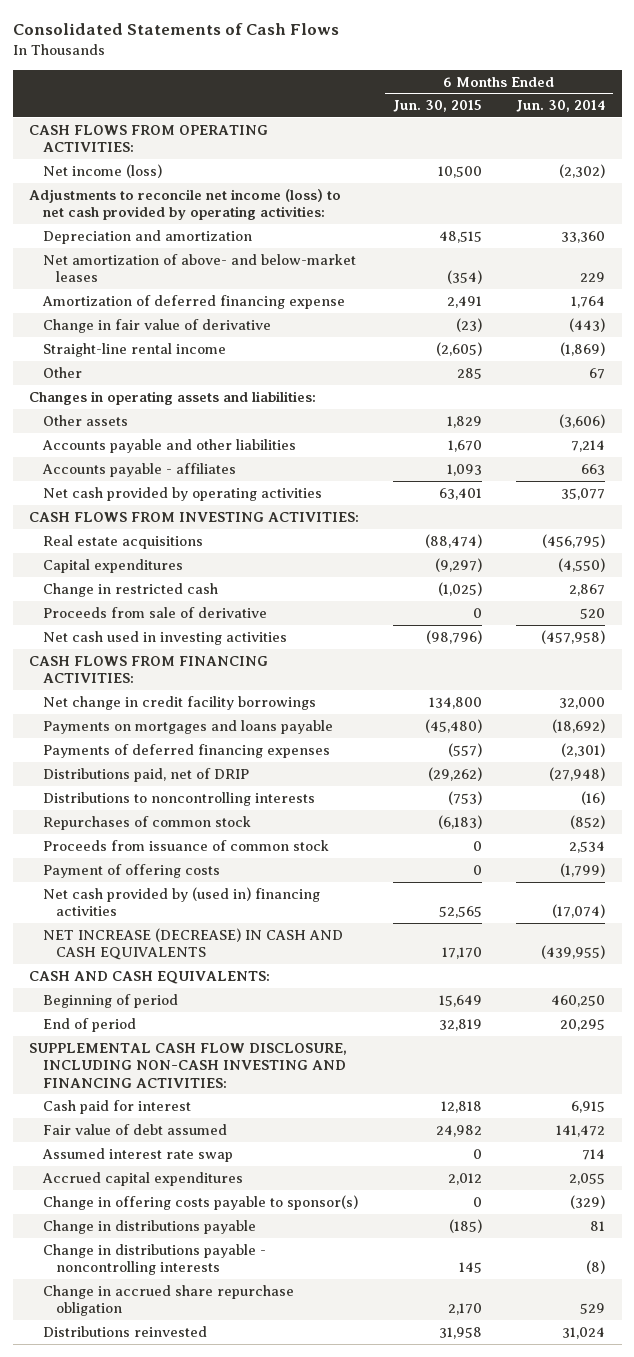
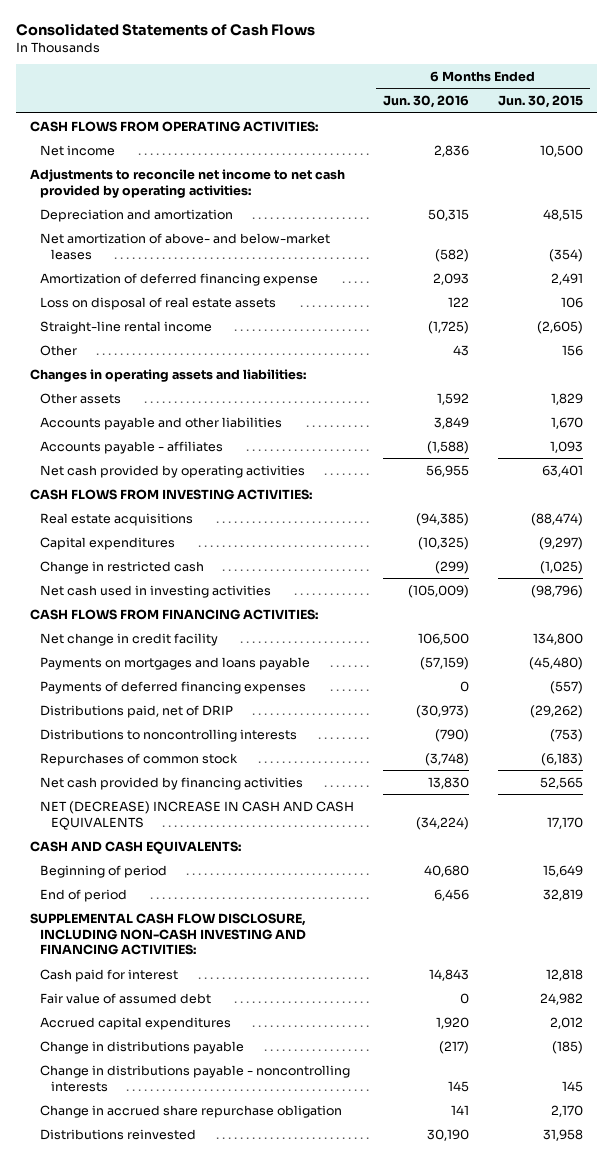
[515,100,605,113] Jun. 30, 2014 -> none
none -> [383,95,470,109] Jun. 30, 2016
[42,163,162,178] Net income (loss) -> [40,144,116,156] Net income
[29,188,342,221] Adjustments to reconcile net income (loss) to net cash provided by operating activities: -> [29,168,345,198] Adjustments to reconcile net income to net cash provided by operating activities:
[42,318,271,333] Change in fair value of derivative -> none
none -> [40,296,277,310] Loss on disposal of real estate assets
[457,367,483,379] 285 -> [561,344,583,356] 156
[42,606,267,618] Proceeds from sale of derivative -> none
[42,695,316,710] Net change in credit facility borrowings -> [40,632,219,646] Net change in credit facility
[42,839,329,851] Proceeds from issuance of common stock -> none
[42,863,220,878] Payment of offering costs -> none
[42,886,320,917] Net cash provided by (used in) financing activities -> [40,776,304,790] Net cash provided by financing activities
[42,927,343,961] NET INCREASE (DECREASE) IN CASH AND CASH EQUIVALENTS -> [40,800,355,830] NET (DECREASE) INCREASE IN CASH AND CASH EQUIVALENTS
[41,1147,233,1162] Assumed interest rate swap -> none
[42,1123,227,1135] Fair value of debt assumed -> [40,992,212,1004] Fair value of assumed debt
[42,1194,358,1210] Change in offering costs payable to sponsor(s) -> none

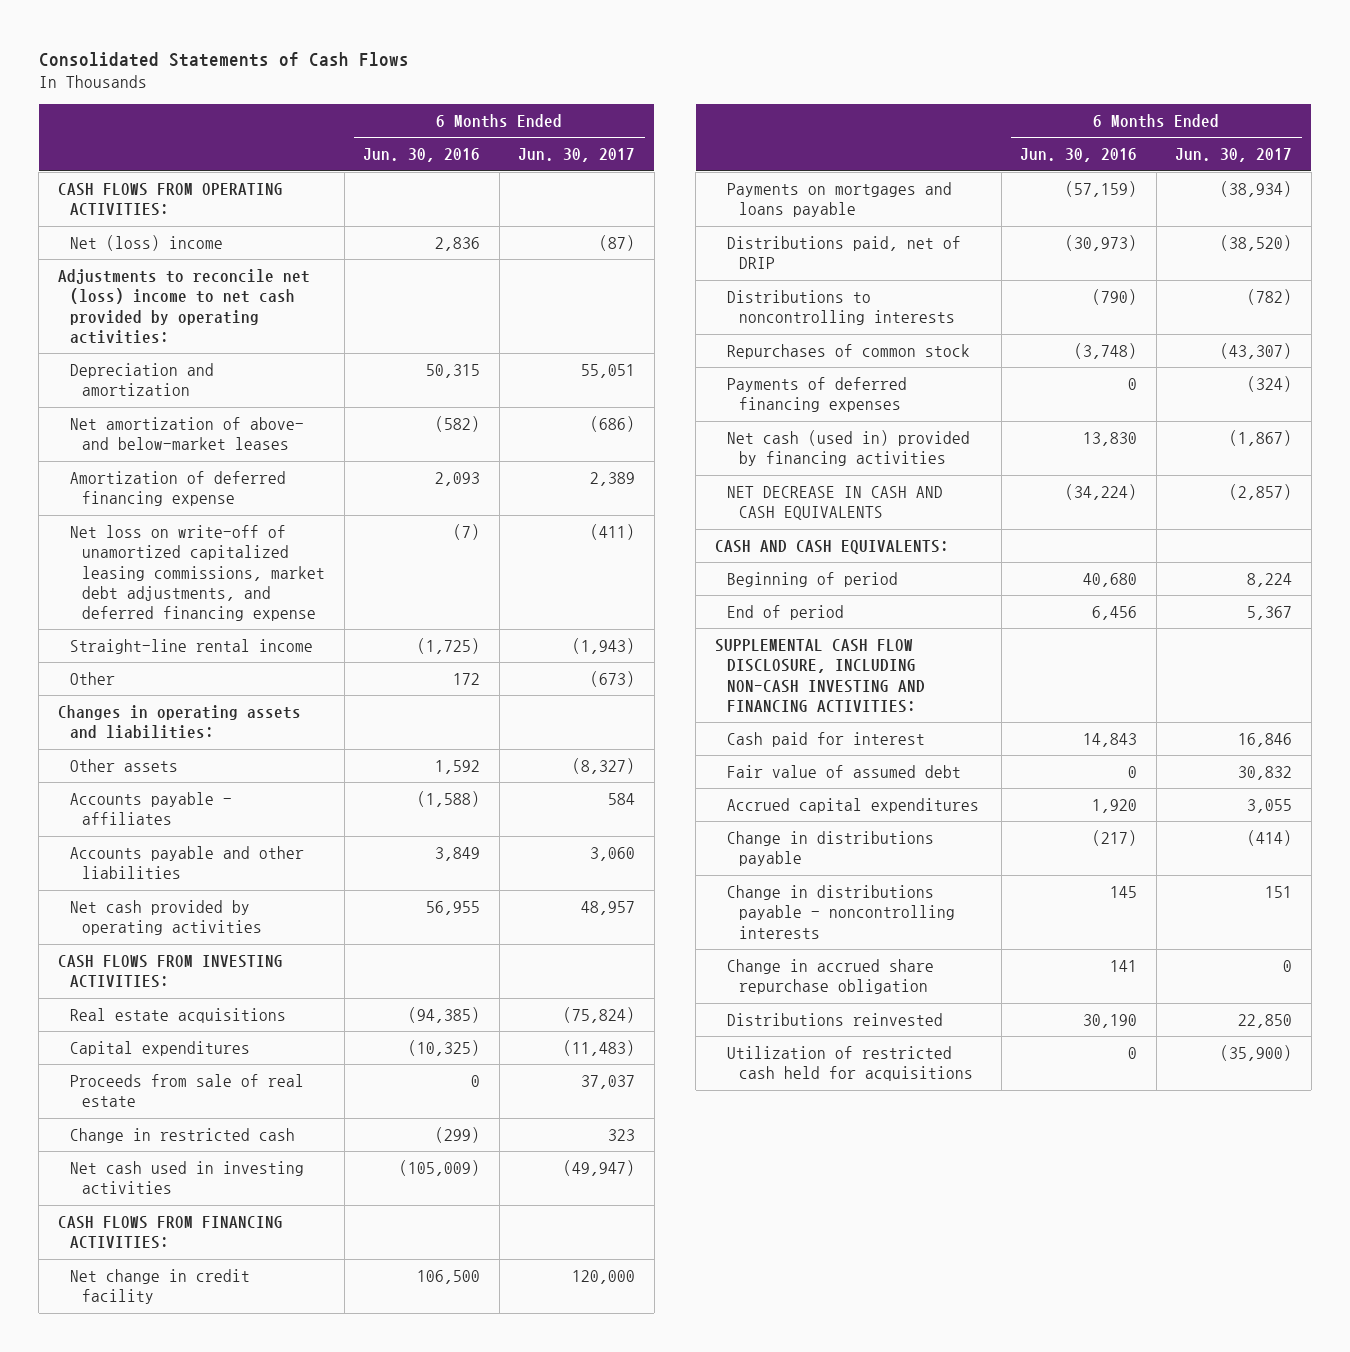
[497,95,583,109] Jun. 30, 2015 -> none
none -> [518,148,636,163] Jun. 30, 2017
[40,144,116,156] Net income -> [69,234,223,251] Net (loss) income
[29,168,345,198] Adjustments to reconcile net income to net cash provided by operating activities: -> [57,268,310,344] Adjustments to reconcile net (loss) income to net cash provided by operating activities:
[40,296,277,310] Loss on disposal of real estate assets -> none
none -> [69,524,325,622] Net loss on write-off of unamortized capitalized leasing commissions, market debt adjustments, and deferred financing expense
[453,344,470,356] 43 -> [453,672,481,685] 172
[40,416,283,430] Accounts payable and other liabilities -> [69,845,304,880] Accounts payable and other liabilities
none -> [69,1073,304,1108] Proceeds from sale of real estate
[40,680,307,694] Payments of deferred financing expenses -> [726,376,907,413] Payments of deferred financing expenses
[40,776,304,790] Net cash provided by financing activities -> [726,429,970,467] Net cash (used in) provided by financing activities
[40,800,355,830] NET (DECREASE) INCREASE IN CASH AND CASH EQUIVALENTS -> [726,485,943,521] NET DECREASE IN CASH AND CASH EQUIVALENTS
none -> [726,1045,973,1082] Utilization of restricted cash held for acquisitions

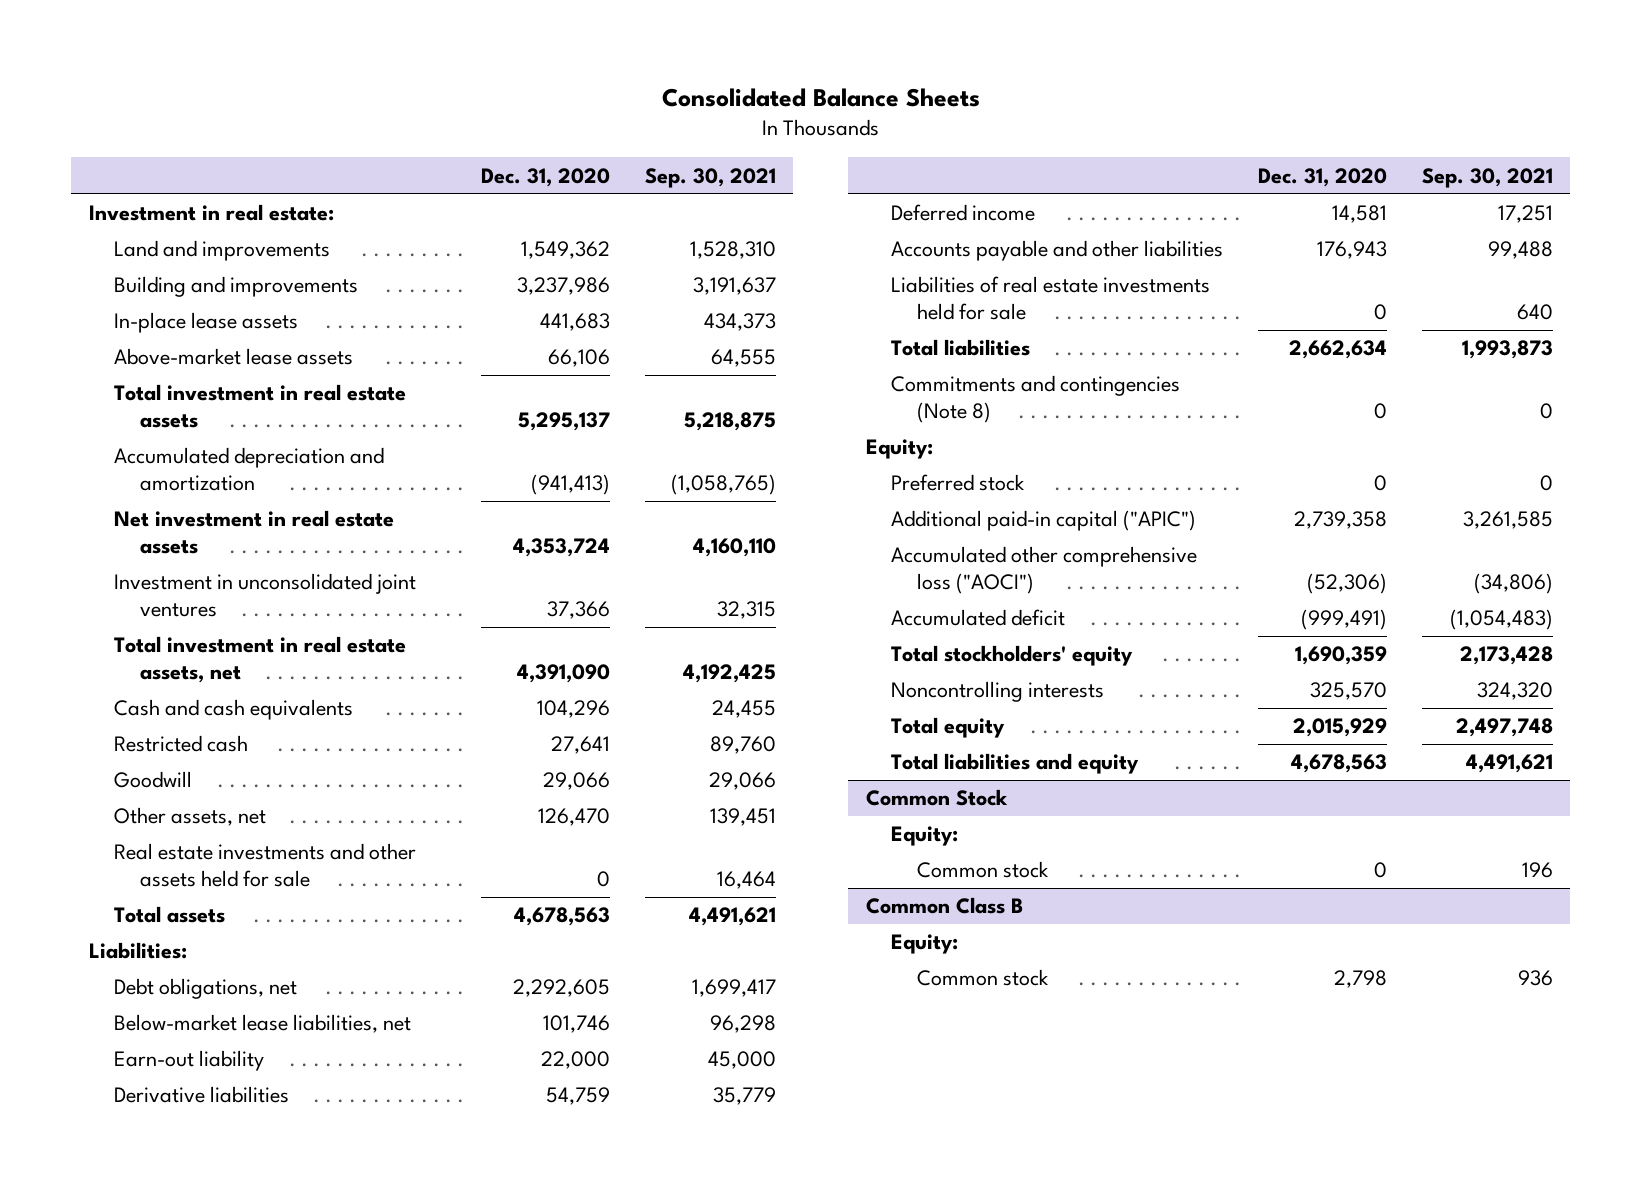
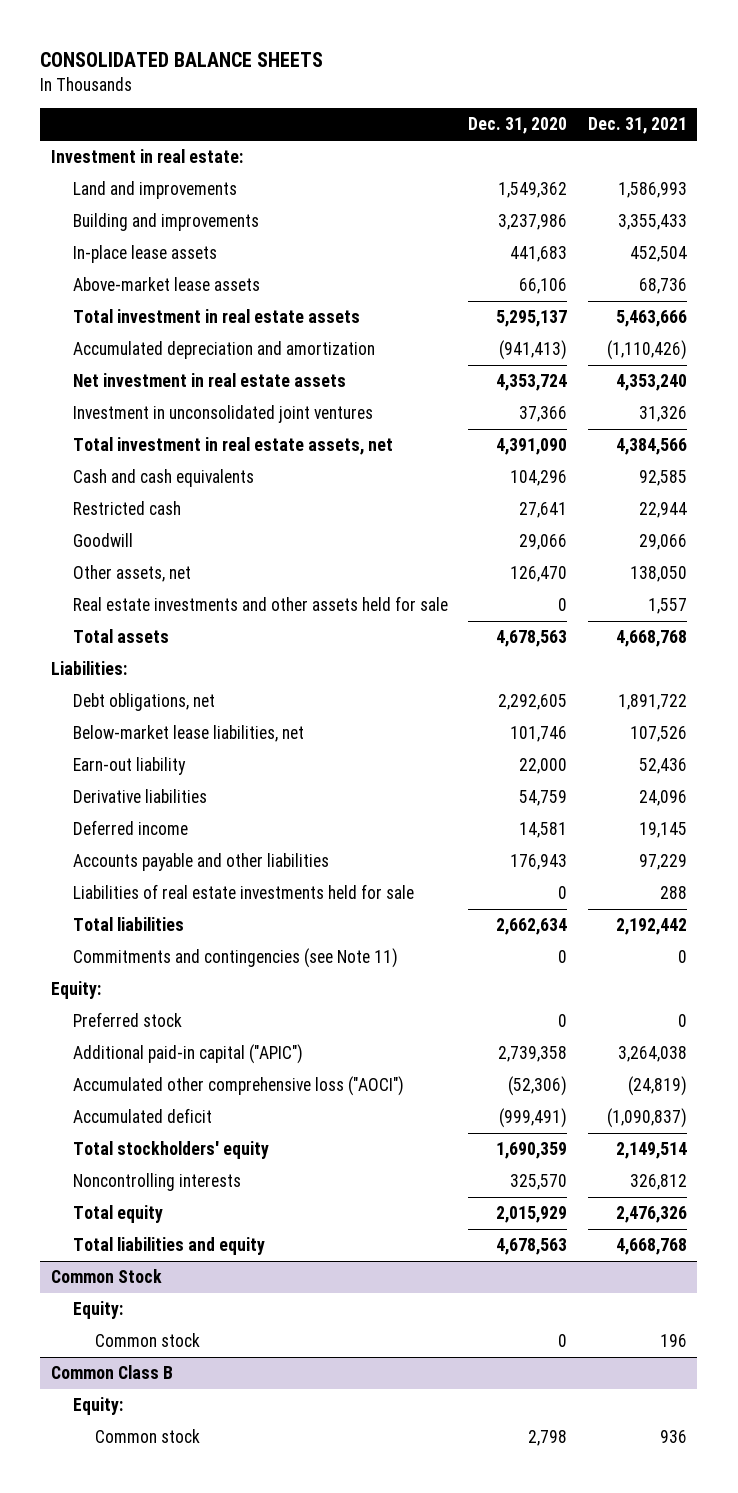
[661,87,980,107] Consolidated Balance Sheets -> [40,52,324,68] CONSOLIDATED BALANCE SHEETS
[644,167,776,188] Sep. 30, 2021 -> none
none -> [587,117,687,135] Dec. 31, 2021
[891,375,1181,424] Commitments and contingencies (Note 8) -> [72,948,398,969] Commitments and contingencies (see Note 11)

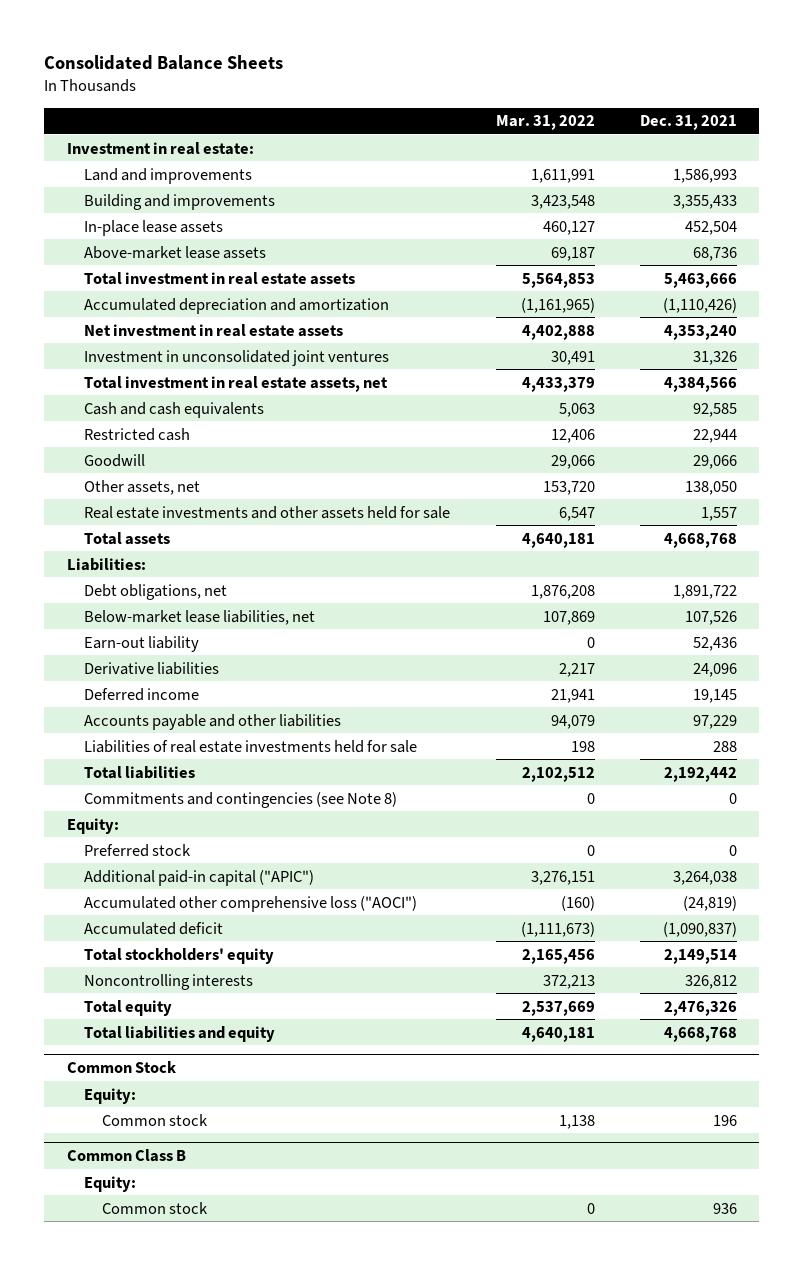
[40,52,324,68] CONSOLIDATED BALANCE SHEETS -> [43,55,283,71] Consolidated Balance Sheets
[468,117,568,135] Dec. 31, 2020 -> none
none -> [495,115,595,131] Mar. 31, 2022
[72,948,398,969] Commitments and contingencies (see Note 11) -> [84,791,398,808] Commitments and contingencies (see Note 8)

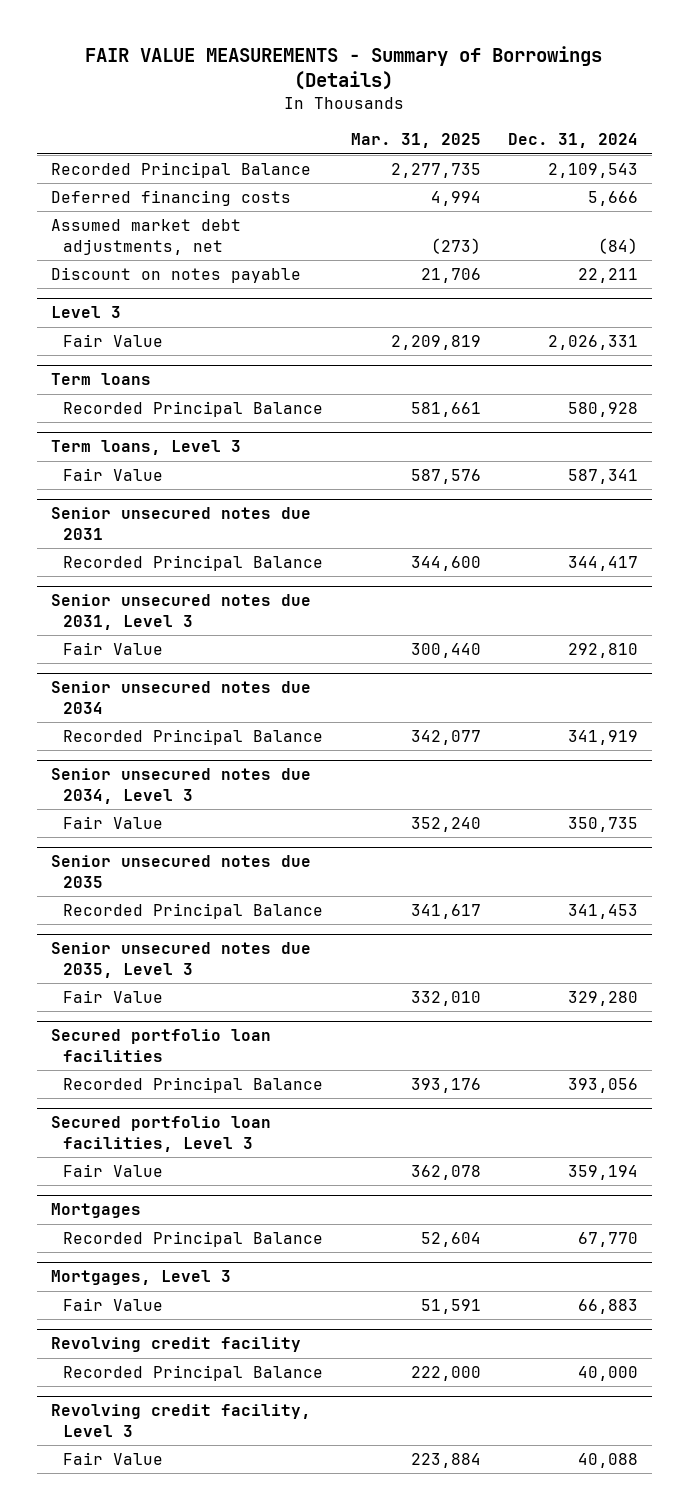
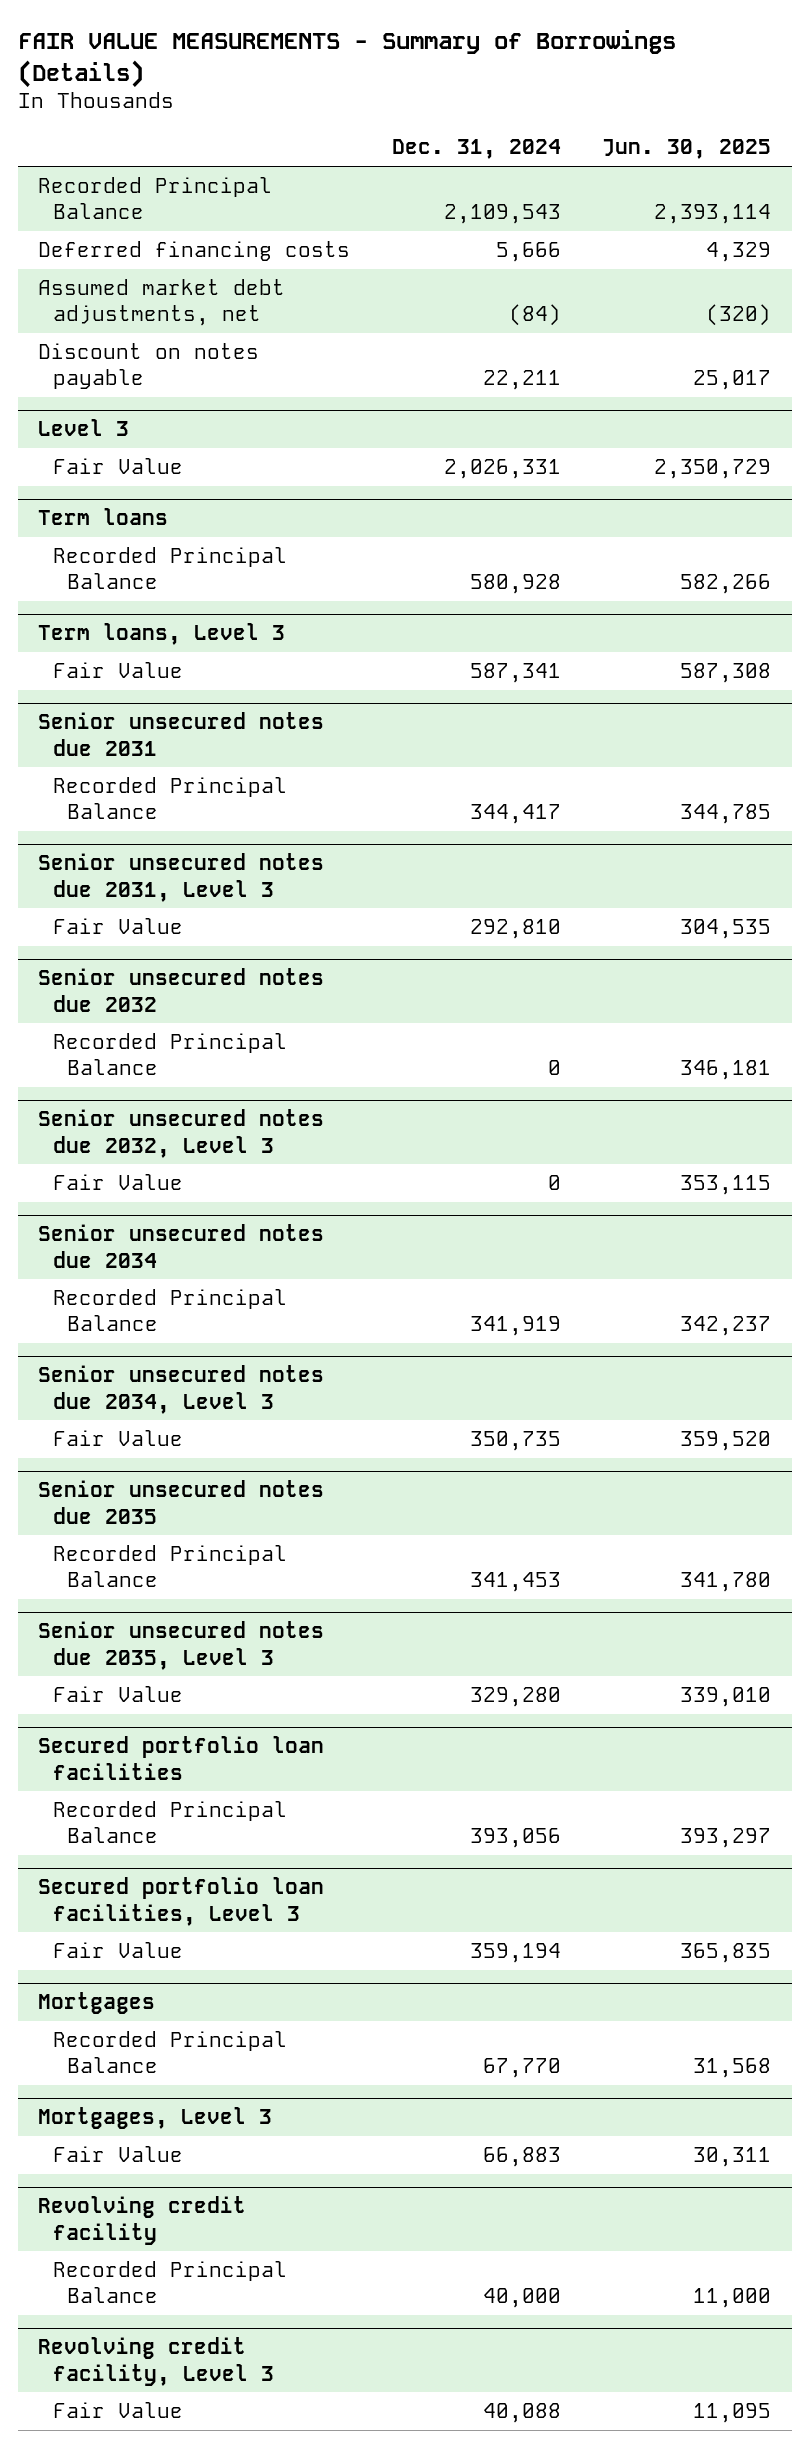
[350,133,481,149] Mar. 31, 2025 -> none
none -> [601,139,771,160] Jun. 30, 2025
none -> [38,968,325,1012] Senior unsecured notes due 2032
none -> [52,1033,287,1076] Recorded Principal Balance
none -> [38,1109,325,1158] Senior unsecured notes due 2032, Level 3
none -> [52,1174,183,1191] Fair Value

